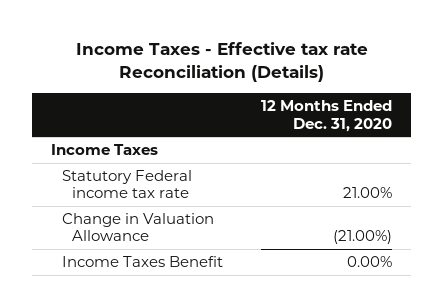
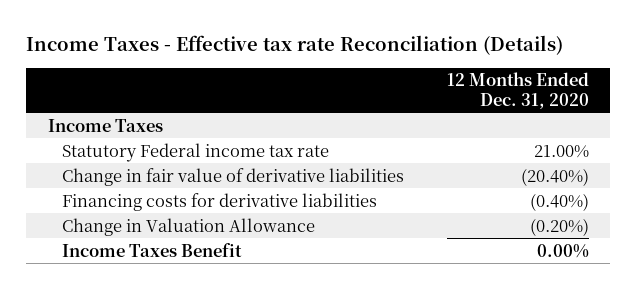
none -> [61,167,404,186] Change in fair value of derivative liabilities
none -> [61,192,377,211] Financing costs for derivative liabilities
[333,230,393,245] (21.00%) -> [529,217,589,236] (0.20%)

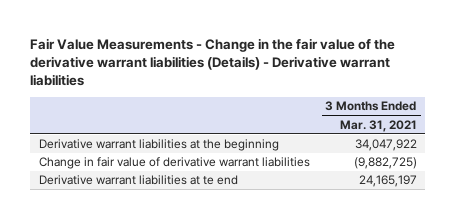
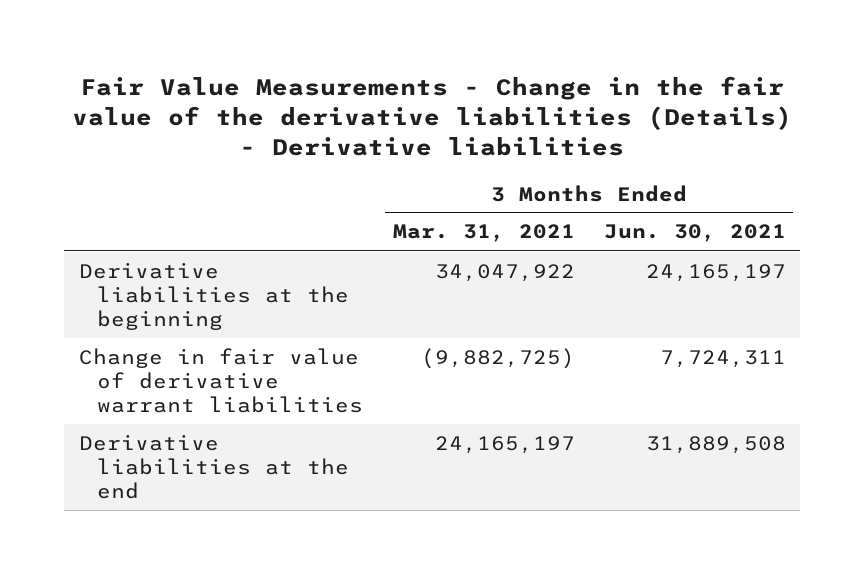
[30,37,396,87] Fair Value Measurements - Change in the fair value of the derivative warrant liabilities (Details) - Derivative warrant liabilities -> [72,75,793,157] Fair Value Measurements - Change in the fair value of the derivative liabilities (Details) - Derivative liabilities
none -> [603,224,786,243] Jun. 30, 2021
[38,139,279,152] Derivative warrant liabilities at the beginning -> [78,261,350,331] Derivative liabilities at the beginning
[38,175,238,186] Derivative warrant liabilities at te end -> [78,433,350,500] Derivative liabilities at the end

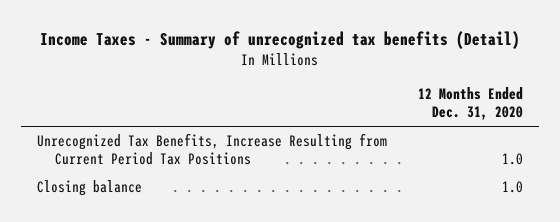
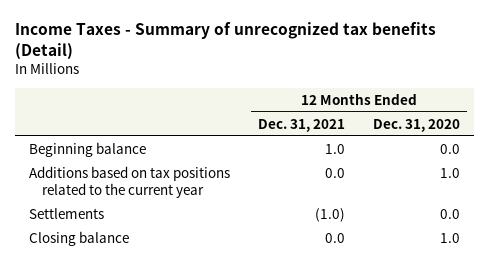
none -> [257,118,345,132] Dec. 31, 2021
none -> [28,141,146,157] Beginning balance
[36,133,387,166] Unrecognized Tax Benefits, Increase Resulting from Current Period Tax Positions -> [28,165,230,198] Additions based on tax positions related to the current year
none -> [28,207,104,219] Settlements

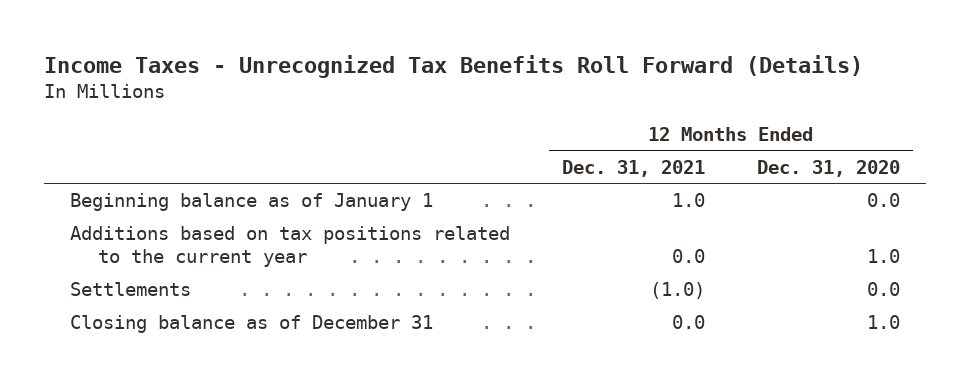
[14,22,436,61] Income Taxes - Summary of unrecognized tax benefits (Detail) -> [43,55,863,79] Income Taxes - Unrecognized Tax Benefits Roll Forward (Details)
[28,141,146,157] Beginning balance -> [69,193,433,212] Beginning balance as of January 1
[28,230,129,246] Closing balance -> [69,315,433,334] Closing balance as of December 31

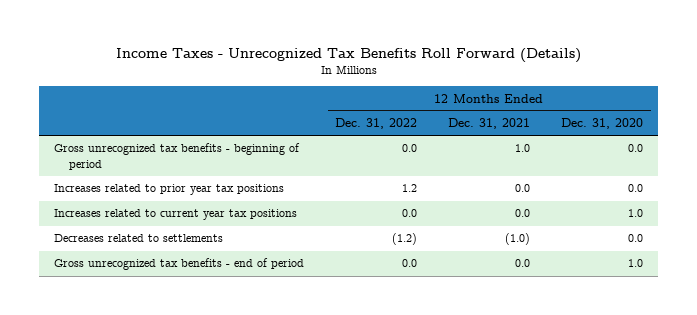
none -> [335,118,418,130] Dec. 31, 2022
[69,193,433,212] Beginning balance as of January 1 -> [54,143,301,170] Gross unrecognized tax benefits - beginning of period
none -> [54,184,285,196] Increases related to prior year tax positions
[69,226,510,268] Additions based on tax positions related to the current year -> [54,209,298,221] Increases related to current year tax positions
[69,282,191,297] Settlements -> [54,234,224,243] Decreases related to settlements
[69,315,433,334] Closing balance as of December 31 -> [54,258,305,271] Gross unrecognized tax benefits - end of period

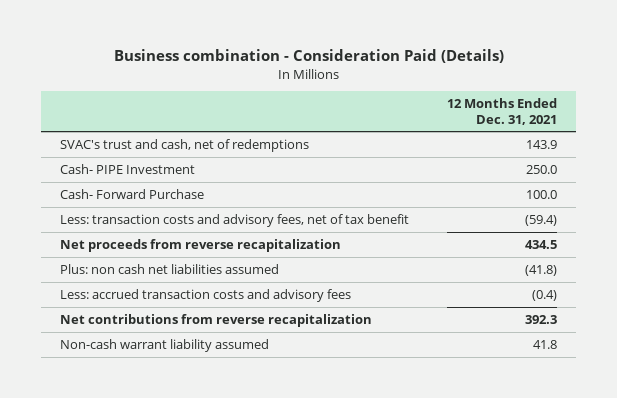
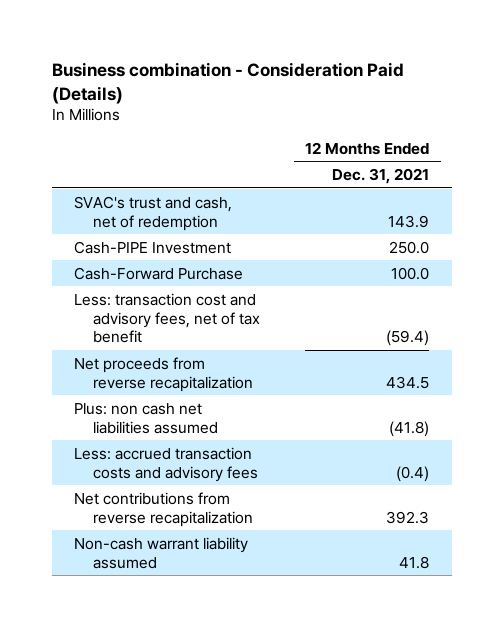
[60,138,310,152] SVAC's trust and cash, net of redemptions -> [74,195,233,231] SVAC's trust and cash, net of redemption
[60,163,196,174] Cash- PIPE Investment -> [74,240,232,254] Cash-PIPE Investment
[60,188,205,199] Cash- Forward Purchase -> [74,266,244,280] Cash-Forward Purchase
[60,213,410,227] Less: transaction costs and advisory fees, net of tax benefit -> [74,292,261,344] Less: transaction cost and advisory fees, net of tax benefit

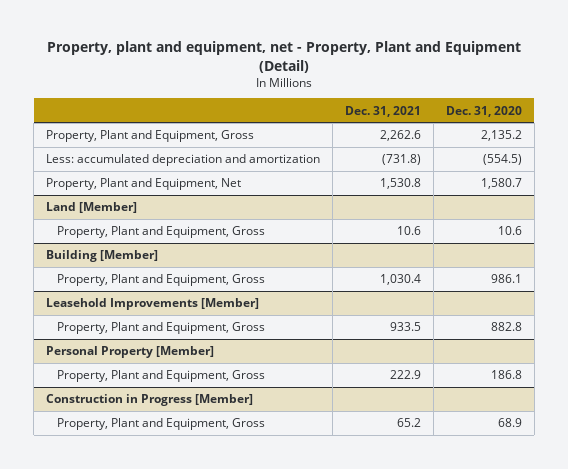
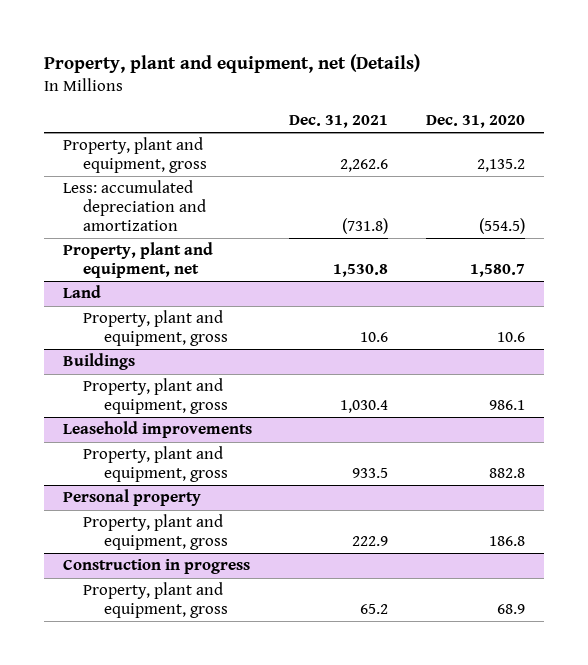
[46,41,521,73] Property, plant and equipment, net - Property, Plant and Equipment (Detail) -> [43,54,420,74] Property, plant and equipment, net (Details)
[46,130,255,143] Property, Plant and Equipment, Gross -> [62,137,208,174] Property, plant and equipment, gross
[46,178,242,191] Property, Plant and Equipment, Net -> [62,242,213,279] Property, plant and equipment, net
[46,202,138,214] Land [Member] -> [62,285,101,299] Land
[57,226,266,239] Property, Plant and Equipment, Gross -> [83,310,228,347] Property, plant and equipment, gross
[46,250,159,263] Building [Member] -> [62,353,135,371] Buildings
[57,274,266,287] Property, Plant and Equipment, Gross -> [83,378,228,415] Property, plant and equipment, gross
[46,298,260,311] Leasehold Improvements [Member] -> [62,421,252,439] Leasehold improvements
[57,322,266,335] Property, Plant and Equipment, Gross -> [83,446,228,483] Property, plant and equipment, gross
[46,346,215,359] Personal Property [Member] -> [62,489,201,507] Personal property
[57,370,266,383] Property, Plant and Equipment, Gross -> [83,514,228,551] Property, plant and equipment, gross
[46,394,254,407] Construction in Progress [Member] -> [62,559,250,575] Construction in progress
[57,418,266,431] Property, Plant and Equipment, Gross -> [83,582,228,619] Property, plant and equipment, gross

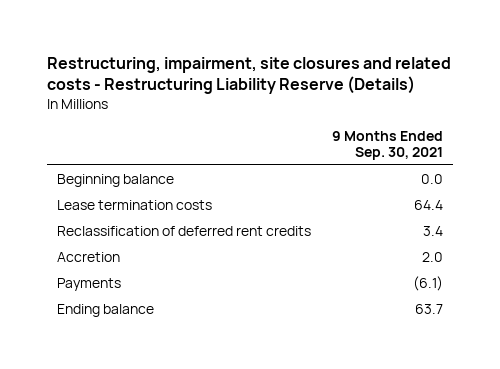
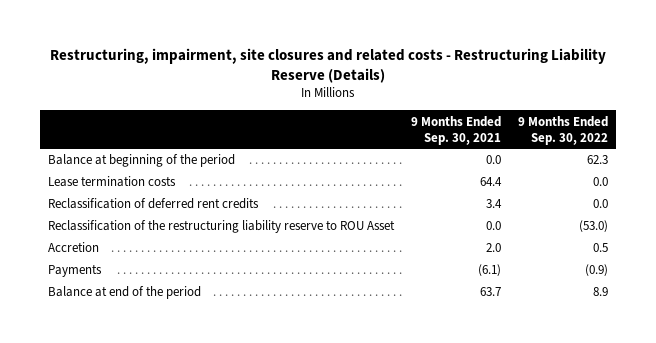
none -> [517,115,608,145] 9 Months Ended Sep. 30, 2022
[57,174,175,188] Beginning balance -> [48,154,236,168] Balance at beginning of the period
none -> [48,220,396,234] Reclassification of the restructuring liability reserve to ROU Asset
[57,304,155,318] Ending balance -> [48,286,202,300] Balance at end of the period

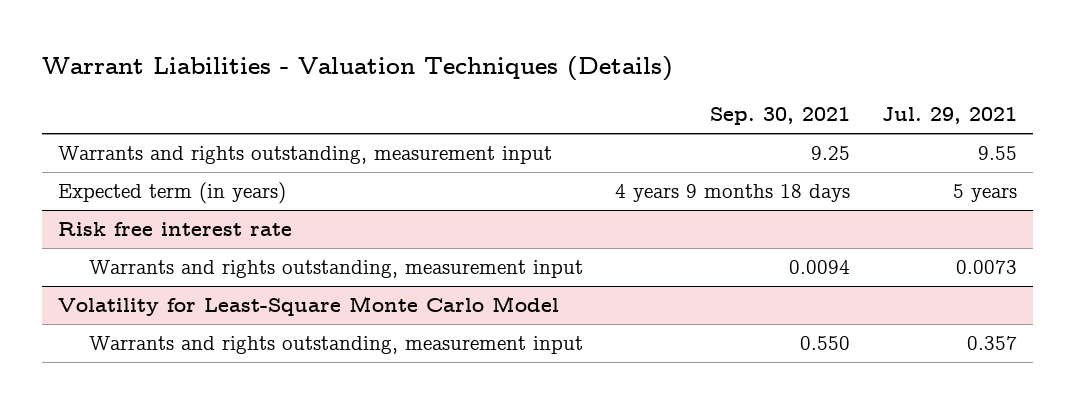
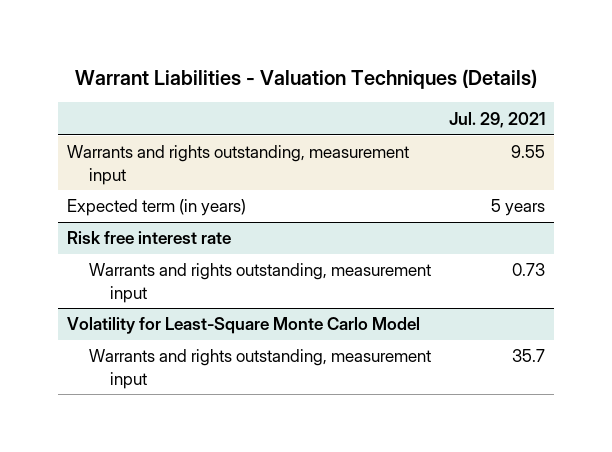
[709,107,850,126] Sep. 30, 2021 -> none
[956,260,1018,275] 0.0073 -> [511,263,545,277] 0.73
[967,336,1018,351] 0.357 -> [511,349,545,363] 35.7

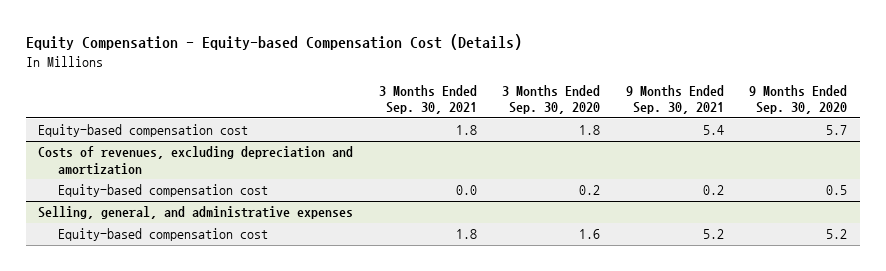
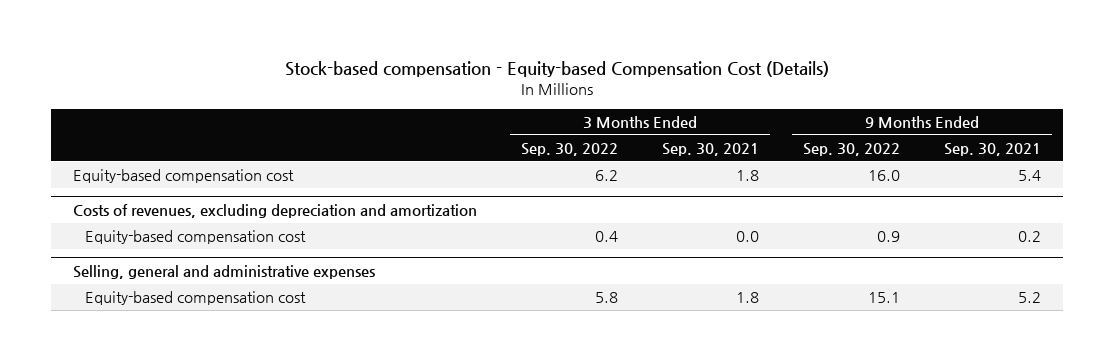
[25,34,522,51] Equity Compensation - Equity-based Compensation Cost (Details) -> [284,61,829,78] Stock-based compensation - Equity-based Compensation Cost (Details)
[502,84,601,115] 3 Months Ended Sep. 30, 2020 -> none
[749,84,848,115] 9 Months Ended Sep. 30, 2020 -> none
none -> [520,143,618,157] Sep. 30, 2022
none -> [802,143,900,157] Sep. 30, 2022
[38,206,354,220] Selling, general, and administrative expenses -> [72,264,375,279] Selling, general and administrative expenses

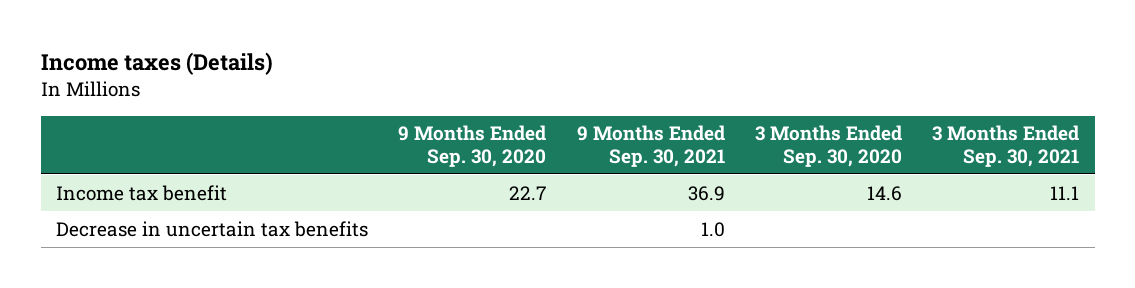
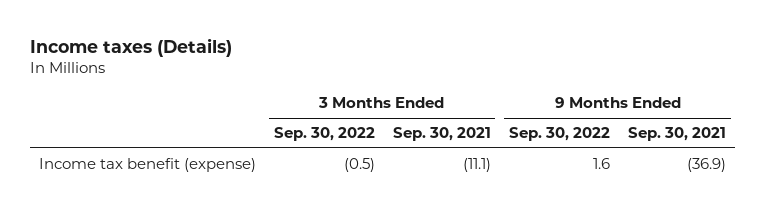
[398,125,547,167] 9 Months Ended Sep. 30, 2020 -> none
[755,125,903,167] 3 Months Ended Sep. 30, 2020 -> none
none -> [273,127,375,142] Sep. 30, 2022
none -> [508,127,610,142] Sep. 30, 2022
[55,220,368,237] Decrease in uncertain tax benefits -> none
[55,184,227,201] Income tax benefit -> [38,158,256,173] Income tax benefit (expense)
[687,185,725,201] 36.9 -> [687,158,727,173] (36.9)
[1050,185,1080,200] 11.1 -> [462,158,491,173] (11.1)

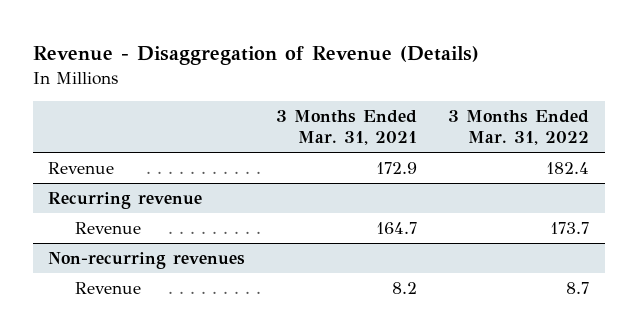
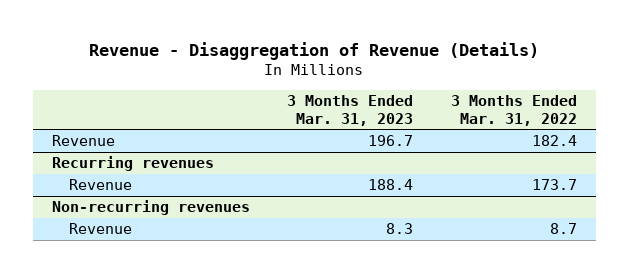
[276,110,418,146] 3 Months Ended Mar. 31, 2021 -> none
none -> [287,95,414,126] 3 Months Ended Mar. 31, 2023
[48,191,203,209] Recurring revenue -> [51,156,214,172] Recurring revenues

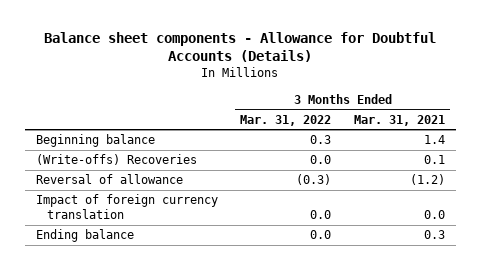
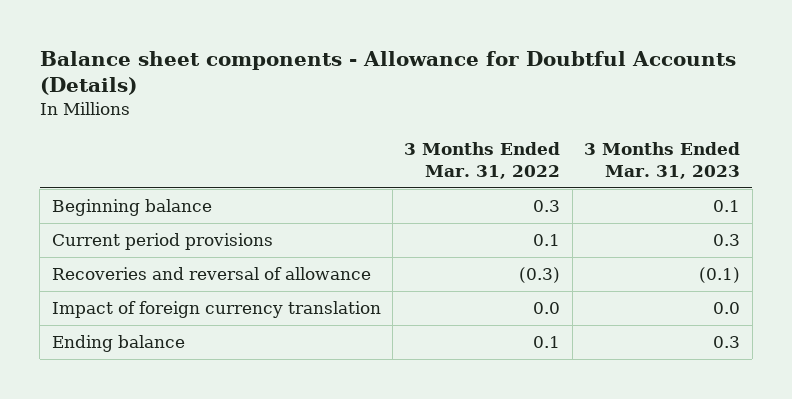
[353,114,445,126] Mar. 31, 2021 -> none
none -> [584,142,741,180] 3 Months Ended Mar. 31, 2023
[35,154,197,166] (Write-offs) Recoveries -> none
none -> [51,233,273,251] Current period provisions
[35,174,183,185] Reversal of allowance -> [51,267,371,281] Recoveries and reversal of allowance
[310,230,332,240] 0.0 -> [533,336,561,349] 0.1

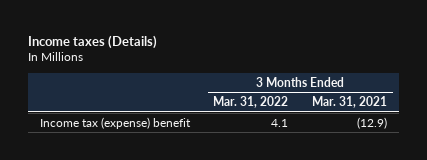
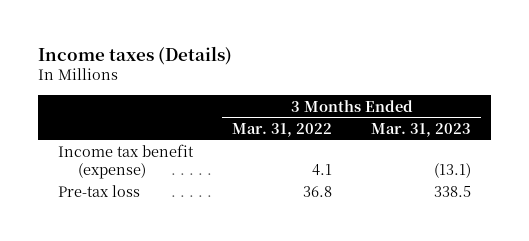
[311,96,387,109] Mar. 31, 2021 -> none
none -> [371,122,472,137] Mar. 31, 2023
[39,116,191,129] Income tax (expense) benefit -> [57,144,194,180] Income tax benefit (expense)
none -> [57,185,140,198] Pre-tax loss

